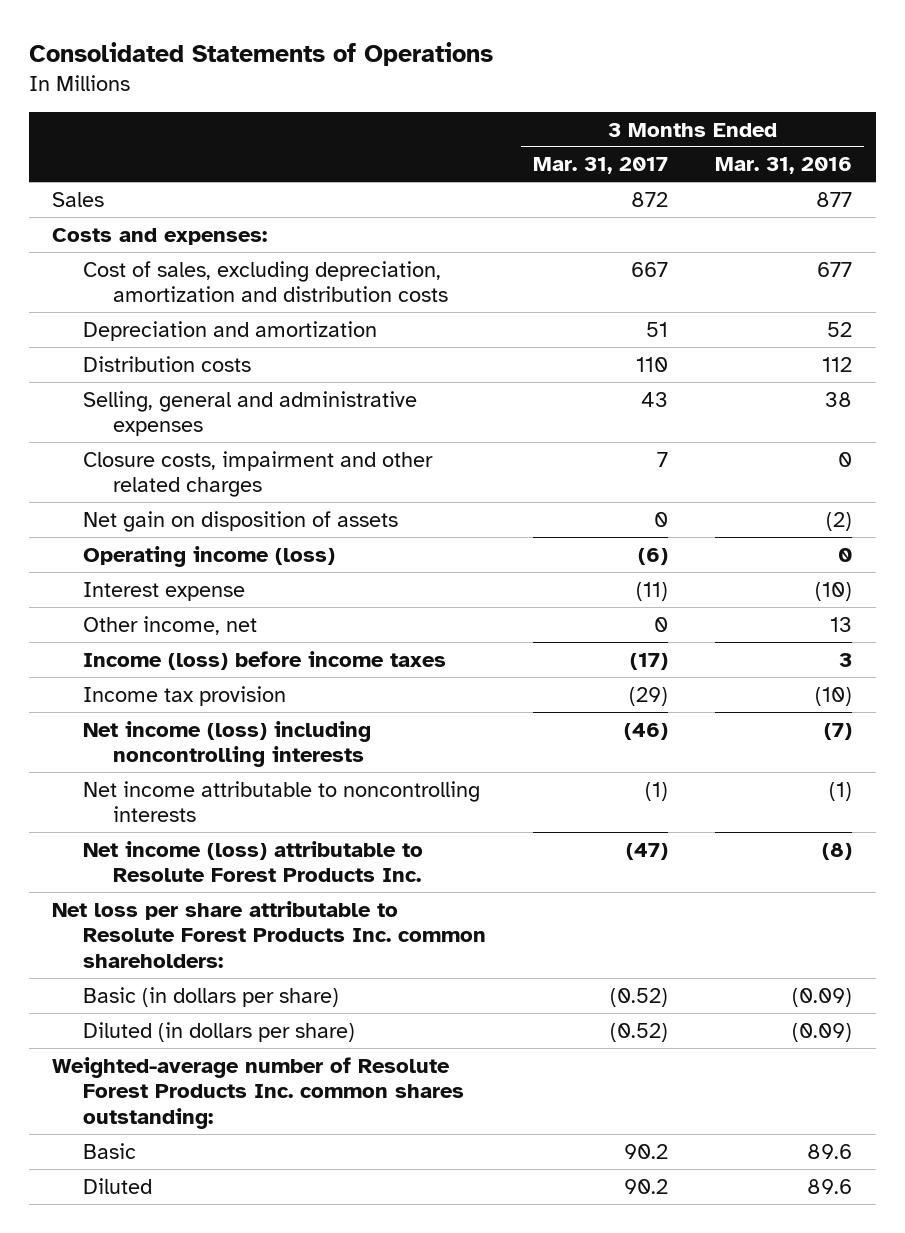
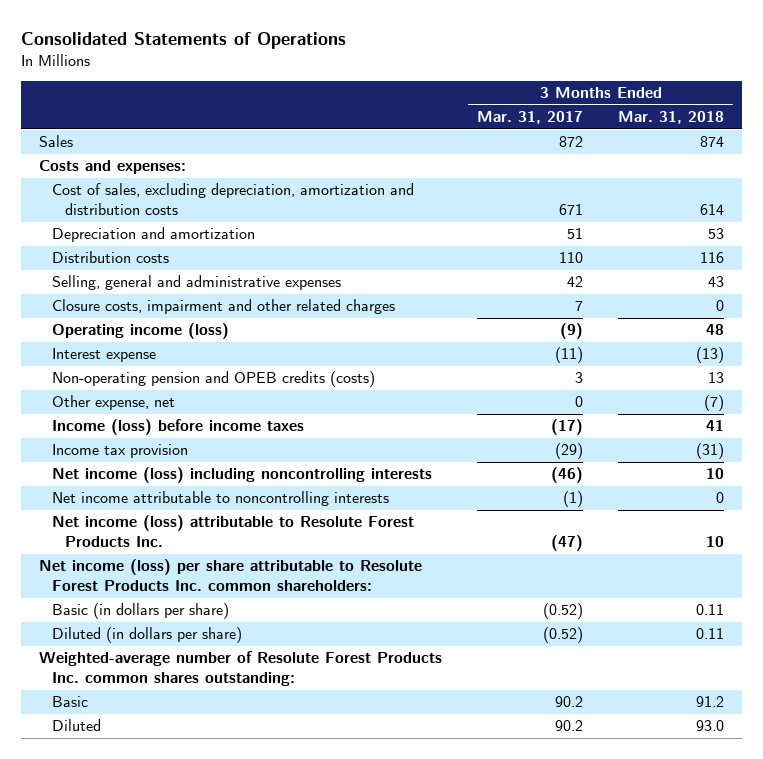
[715,157,853,175] Mar. 31, 2016 -> none
none -> [618,111,725,125] Mar. 31, 2018
[631,261,669,277] 667 -> [558,204,583,216] 671
[641,391,669,407] 43 -> [566,276,583,288] 42
[82,510,398,532] Net gain on disposition of assets -> none
[638,547,669,565] (6) -> [559,323,583,340] (9)
none -> [52,371,376,388] Non-operating pension and OPEB credits (costs)
[82,615,257,635] Other income, net -> [52,395,176,411] Other expense, net
[52,900,486,968] Net loss per share attributable to Resolute Forest Products Inc. common shareholders: -> [38,559,422,592] Net income (loss) per share attributable to Resolute Forest Products Inc. common shareholders:

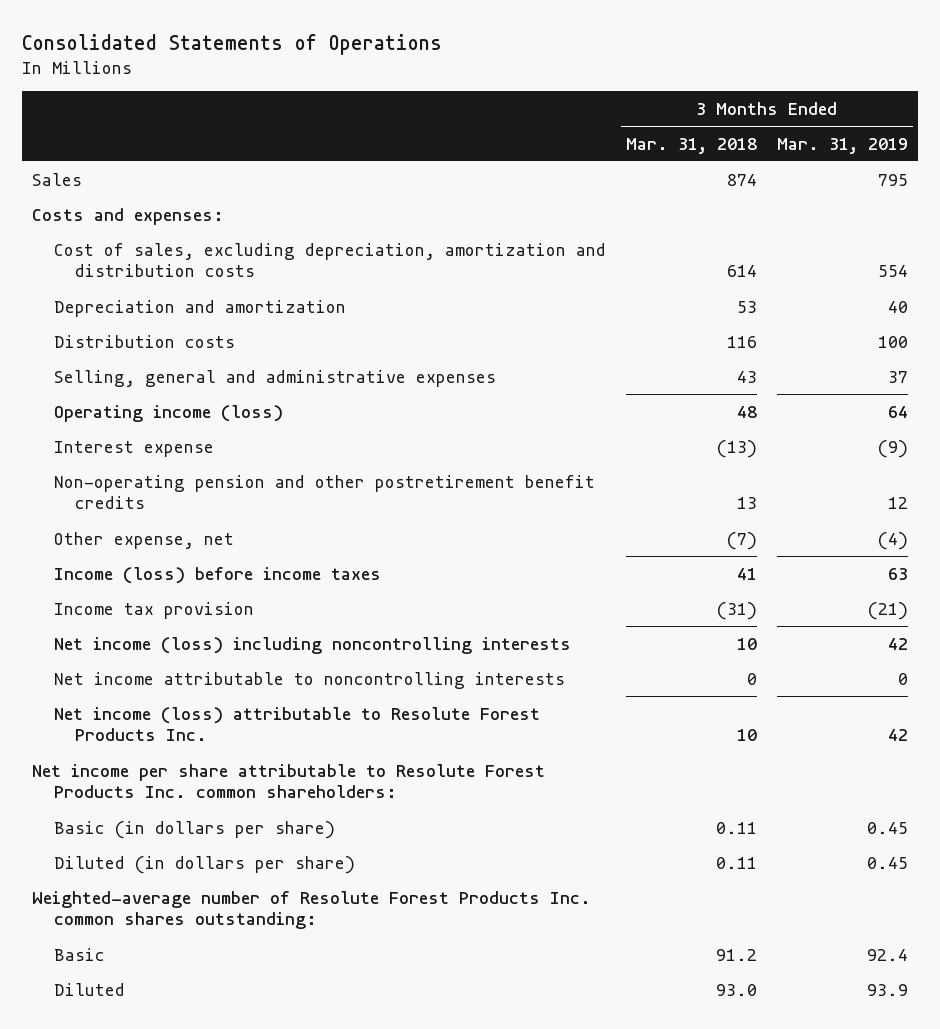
[476,111,583,125] Mar. 31, 2017 -> none
none -> [777,137,909,154] Mar. 31, 2019
[52,299,396,315] Closure costs, impairment and other related charges -> none
[52,371,376,388] Non-operating pension and OPEB credits (costs) -> [53,474,595,510] Non-operating pension and other postretirement benefit credits
[38,559,422,592] Net income (loss) per share attributable to Resolute Forest Products Inc. common shareholders: -> [31,763,545,799] Net income per share attributable to Resolute Forest Products Inc. common shareholders:

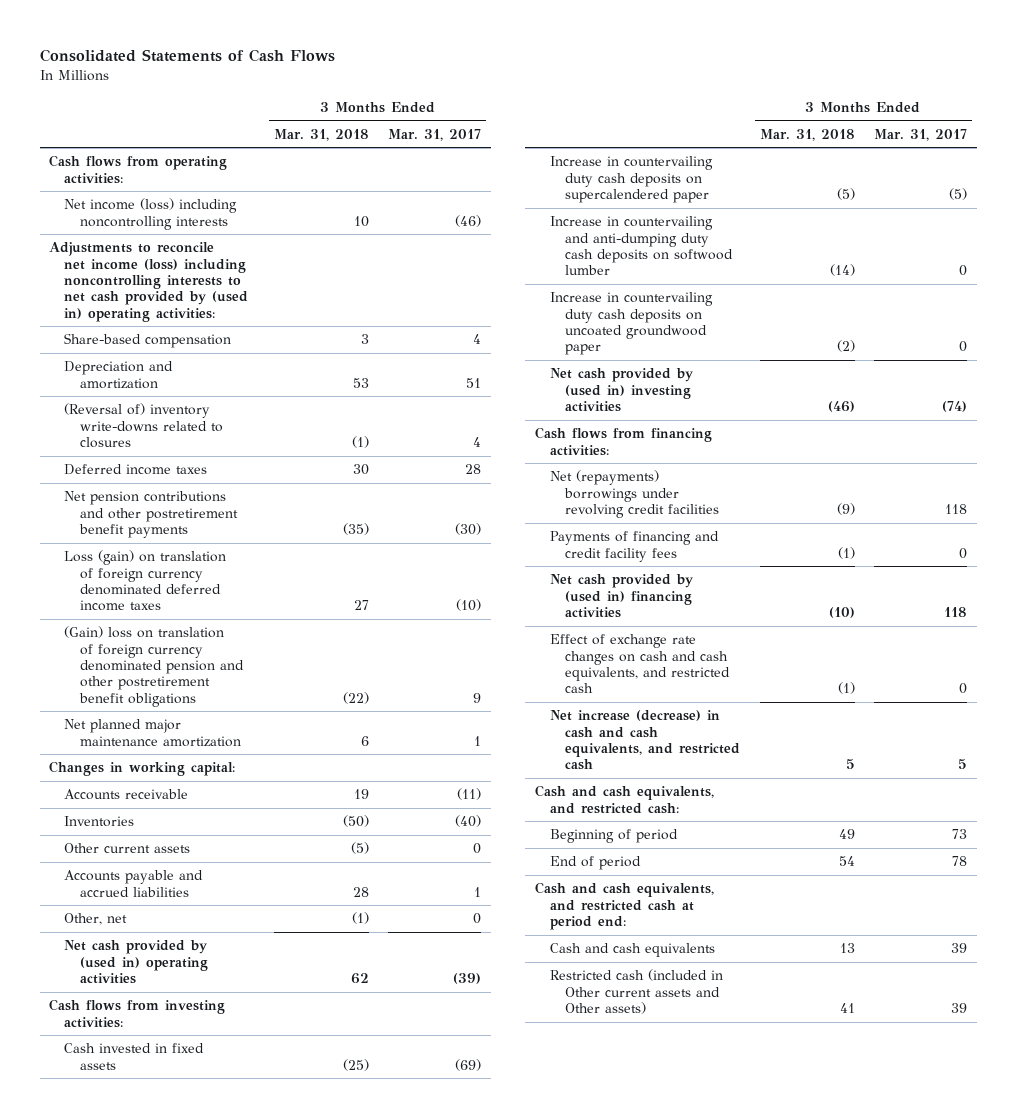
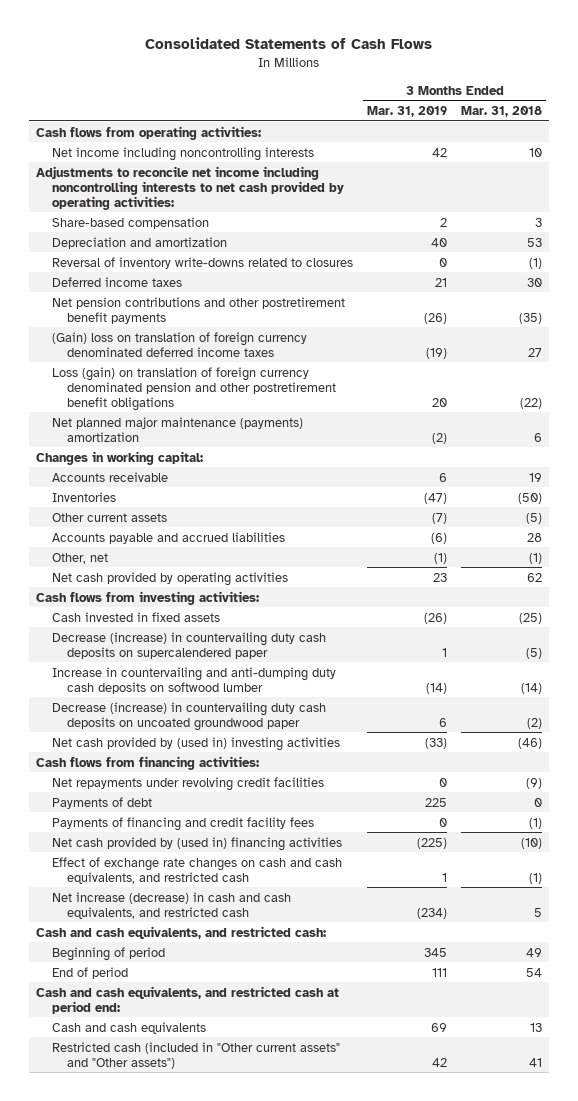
[388,128,482,141] Mar. 31, 2017 -> none
none -> [367,105,448,117] Mar. 31, 2019
[64,198,238,230] Net income (loss) including noncontrolling interests -> [51,146,314,161] Net income including noncontrolling interests
[49,242,249,322] Adjustments to reconcile net income (loss) including noncontrolling interests to net cash provided by (used in) operating activities: -> [36,165,344,210] Adjustments to reconcile net income including noncontrolling interests to net cash provided by operating activities:
[64,403,223,449] (Reversal of) inventory write-downs related to closures -> [51,256,353,269] Reversal of inventory write-downs related to closures
[64,550,227,612] Loss (gain) on translation of foreign currency denominated deferred income taxes -> [51,331,307,357] (Gain) loss on translation of foreign currency denominated deferred income taxes
[64,626,244,707] (Gain) loss on translation of foreign currency denominated pension and other postretirement benefit obligations -> [51,366,337,411] Loss (gain) on translation of foreign currency denominated pension and other postretirement benefit obligations
[64,719,241,747] Net planned major maintenance amortization -> [51,416,303,442] Net planned major maintenance (payments) amortization
[64,940,208,985] Net cash provided by (used in) operating activities -> [51,571,288,586] Net cash provided by operating activities
[550,156,714,204] Increase in countervailing duty cash deposits on supercalendered paper -> [51,631,326,659] Decrease (increase) in countervailing duty cash deposits on supercalendered paper
[550,292,714,356] Increase in countervailing duty cash deposits on uncoated groundwood paper -> [51,701,326,731] Decrease (increase) in countervailing duty cash deposits on uncoated groundwood paper
[550,470,720,519] Net (repayments) borrowings under revolving credit facilities -> [51,776,324,791] Net repayments under revolving credit facilities
none -> [51,796,152,809] Payments of debt
[550,969,724,1015] Restricted cash (included in Other current assets and Other assets) -> [51,1041,340,1069] Restricted cash (included in "Other current assets" and "Other assets")

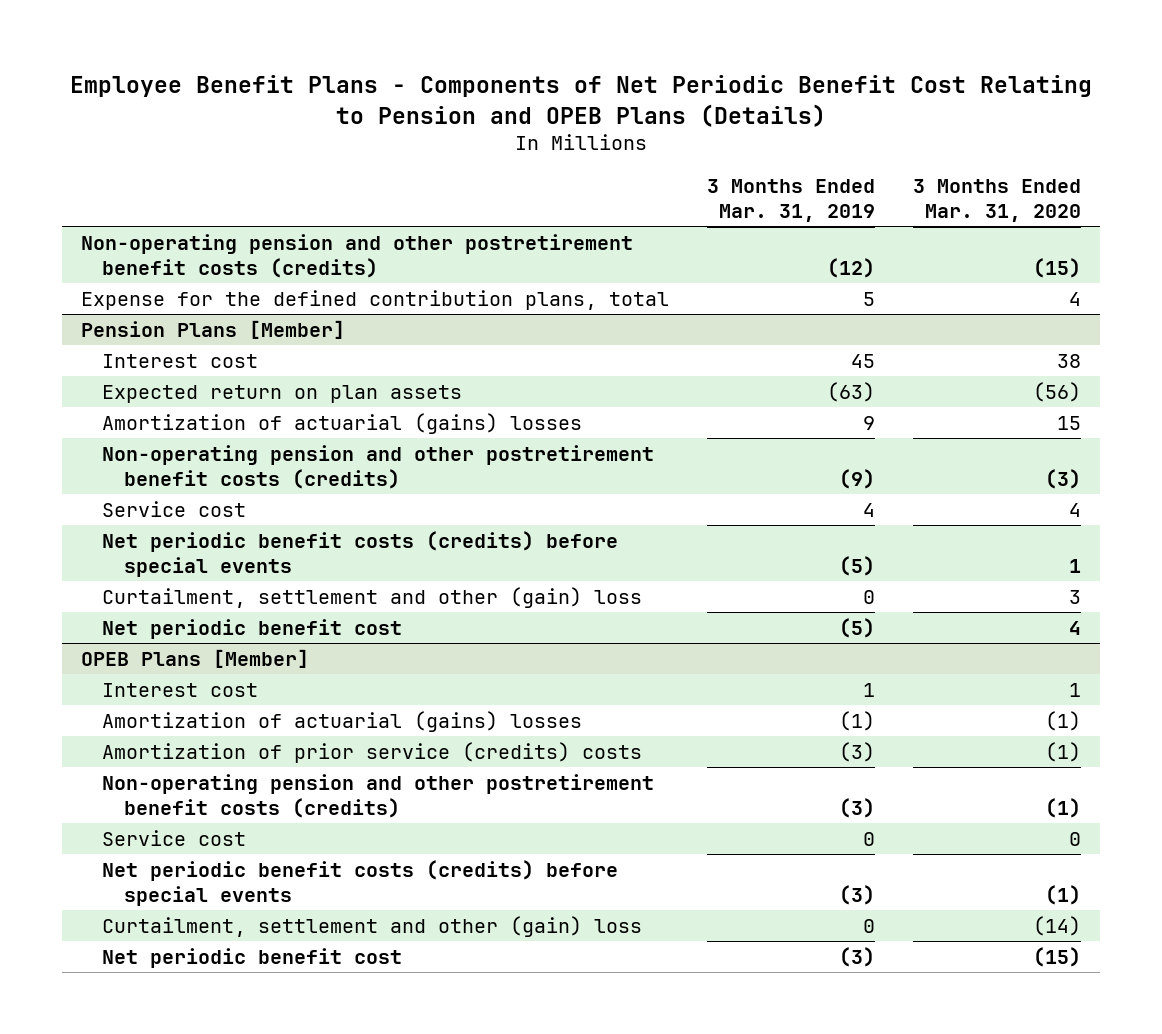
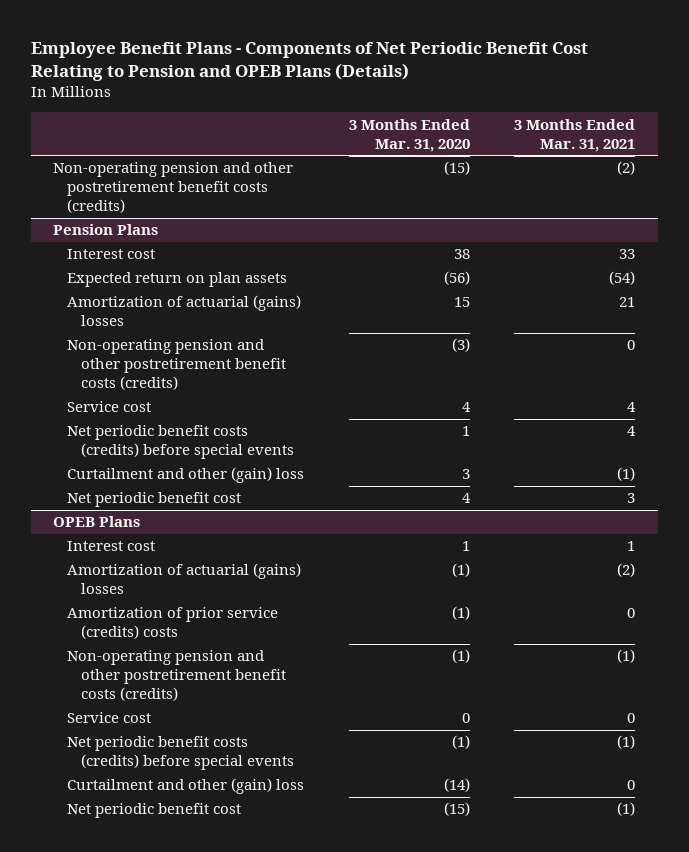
[706,179,875,222] 3 Months Ended Mar. 31, 2019 -> none
none -> [514,118,636,152] 3 Months Ended Mar. 31, 2021
[80,289,669,310] Expense for the defined contribution plans, total -> none
[80,319,345,339] Pension Plans [Member] -> [53,224,159,236] Pension Plans
[102,586,643,608] Curtailment, settlement and other (gain) loss -> [66,467,304,484] Curtailment and other (gain) loss
[80,648,309,668] OPEB Plans [Member] -> [53,516,141,528] OPEB Plans
[102,915,643,937] Curtailment, settlement and other (gain) loss -> [66,778,304,795] Curtailment and other (gain) loss

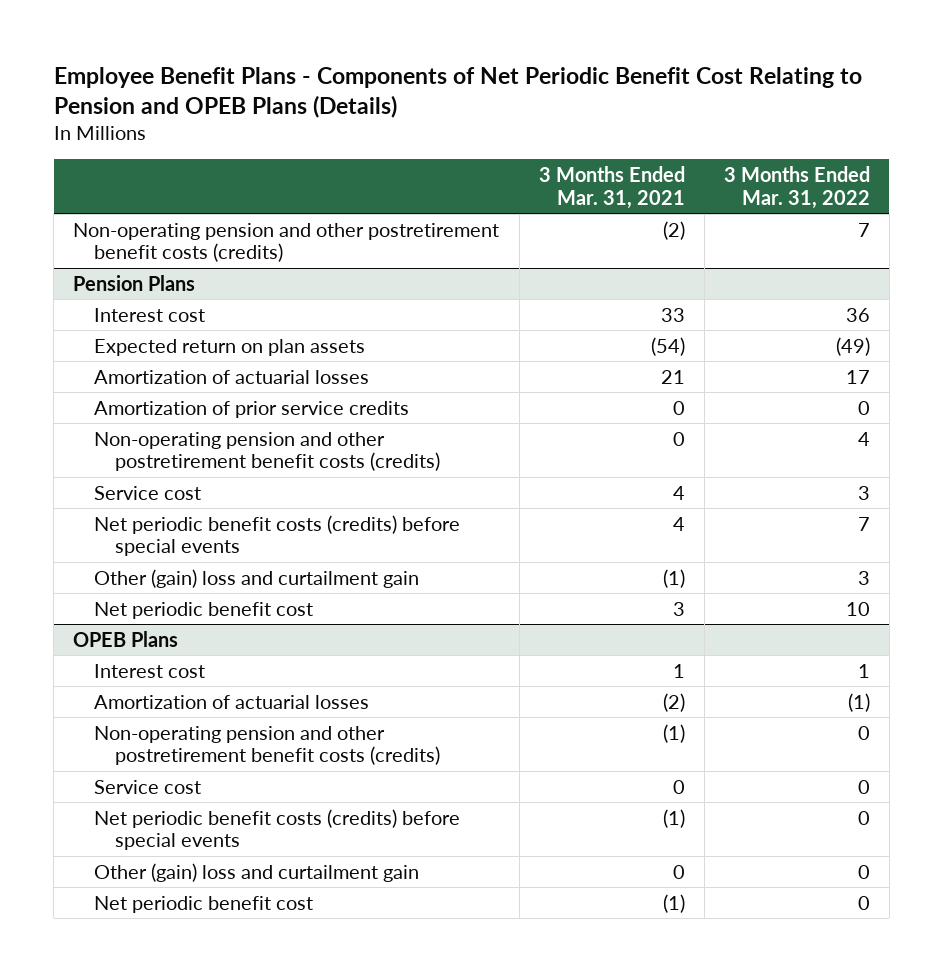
[348,118,470,152] 3 Months Ended Mar. 31, 2020 -> none
none -> [723,165,870,209] 3 Months Ended Mar. 31, 2022
[66,295,301,327] Amortization of actuarial (gains) losses -> [94,369,370,384] Amortization of actuarial losses
none -> [94,400,410,418] Amortization of prior service credits
[66,467,304,484] Curtailment and other (gain) loss -> [94,568,420,588] Other (gain) loss and curtailment gain
[66,607,278,640] Amortization of prior service (credits) costs -> none
[66,563,301,595] Amortization of actuarial (gains) losses -> [94,694,370,709] Amortization of actuarial losses
[66,778,304,795] Curtailment and other (gain) loss -> [94,862,420,882] Other (gain) loss and curtailment gain

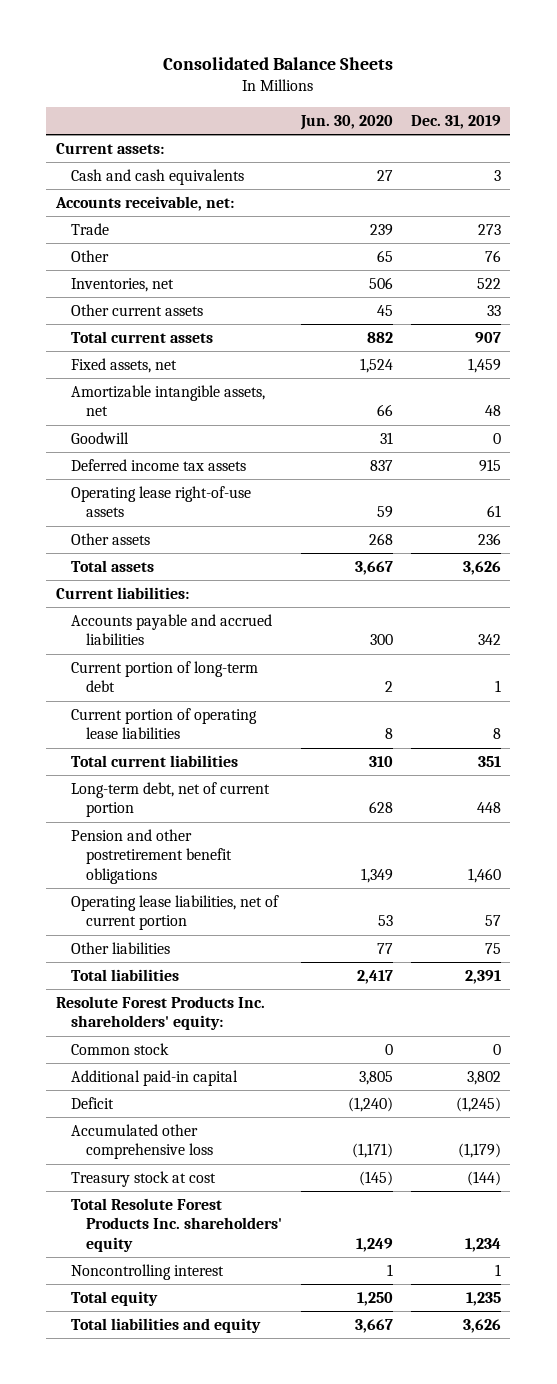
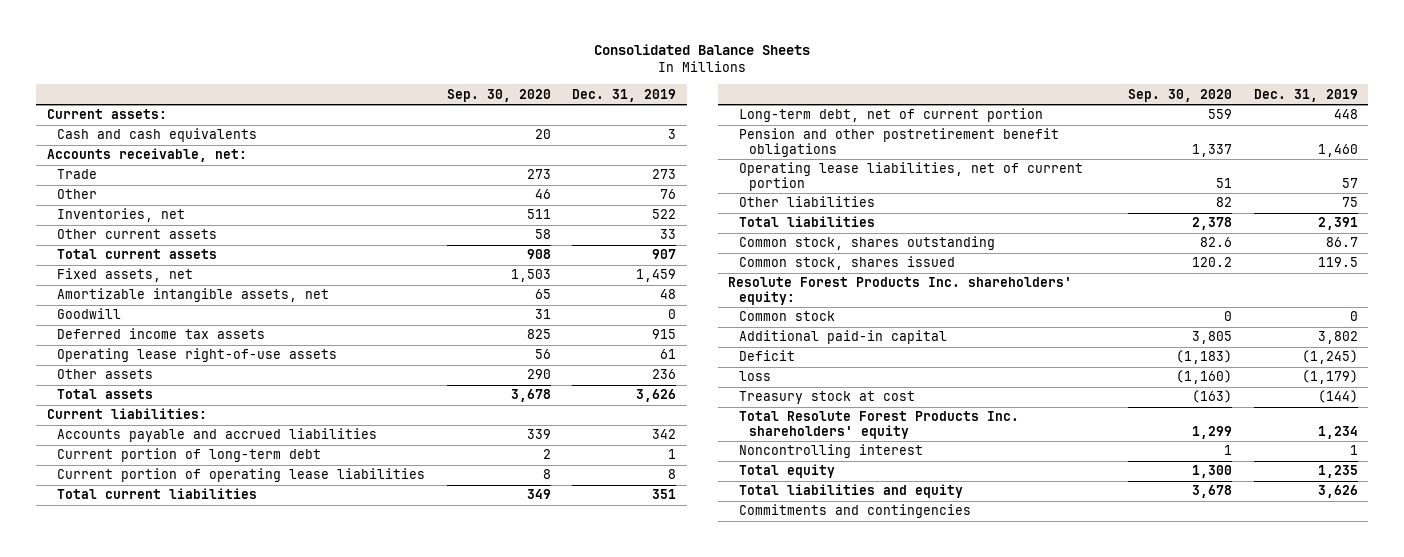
[299,114,393,130] Jun. 30, 2020 -> none
none -> [446,88,551,102] Sep. 30, 2020
none -> [738,236,995,251] Common stock, shares outstanding
none -> [738,256,955,271] Common stock, shares issued
[70,1123,213,1160] Accumulated other comprehensive loss -> [738,371,771,382] loss
none -> [738,504,971,519] Commitments and contingencies

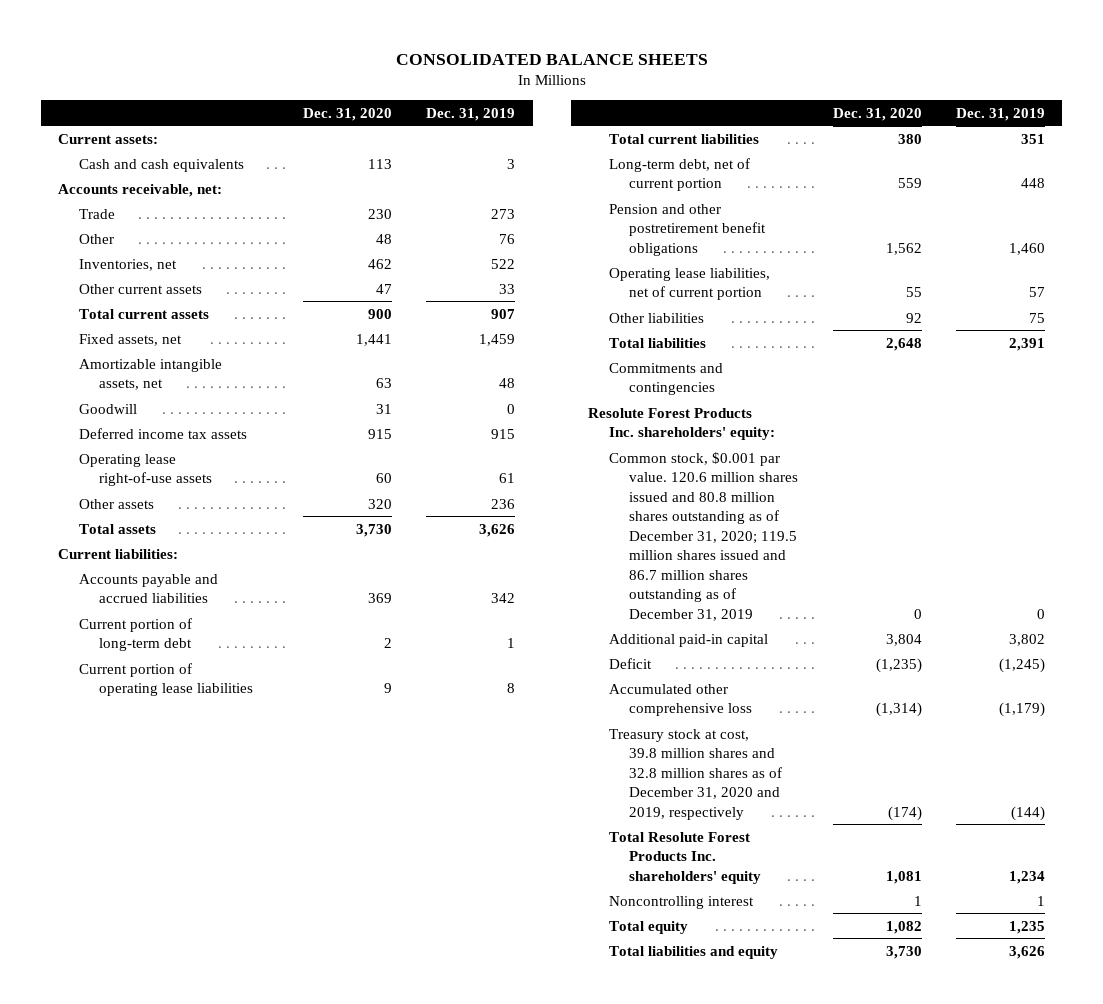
[594,44,811,56] Consolidated Balance Sheets -> [395,53,708,65] CONSOLIDATED BALANCE SHEETS
[446,88,551,102] Sep. 30, 2020 -> none
none -> [302,107,392,121] Dec. 31, 2020
[738,236,995,251] Common stock, shares outstanding -> none
[738,256,955,271] Common stock, shares issued -> none
[738,504,971,519] Commitments and contingencies -> [608,362,723,396] Commitments and contingencies
[738,311,835,322] Common stock -> [608,451,799,621] Common stock, $0.001 par value. 120.6 million shares issued and 80.8 million shares outstanding as of December 31, 2020; 119.5 million shares issued and 86.7 million shares outstanding as of December 31, 2019
[738,371,771,382] loss -> [608,683,753,717] Accumulated other comprehensive loss
[738,391,915,405] Treasury stock at cost -> [608,728,783,820] Treasury stock at cost, 39.8 million shares and 32.8 million shares as of December 31, 2020 and 2019, respectively

